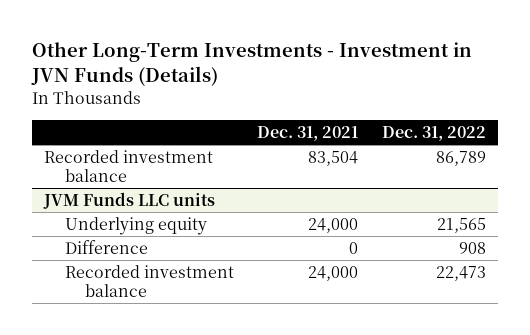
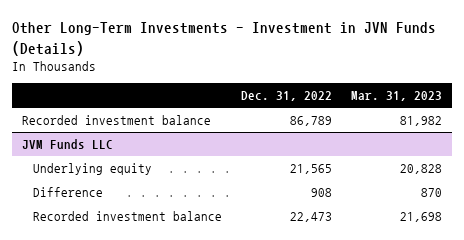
[257,125,359,141] Dec. 31, 2021 -> none
none -> [351,91,443,102] Mar. 31, 2023
[42,191,215,209] JVM Funds LLC units -> [21,139,113,150] JVM Funds LLC

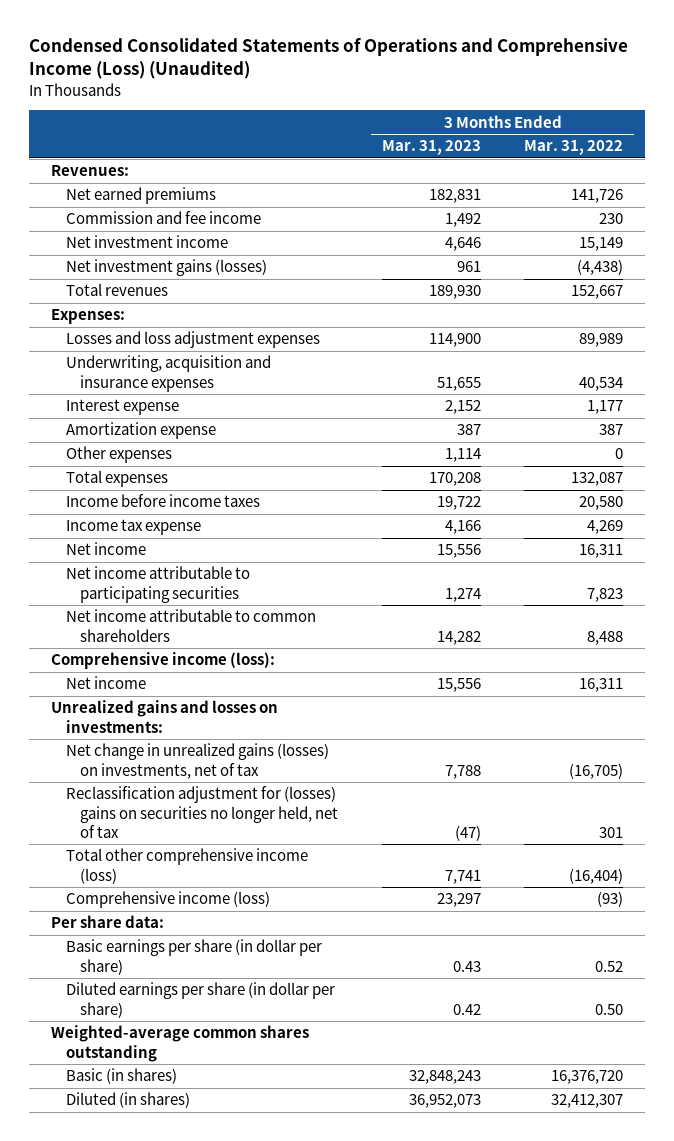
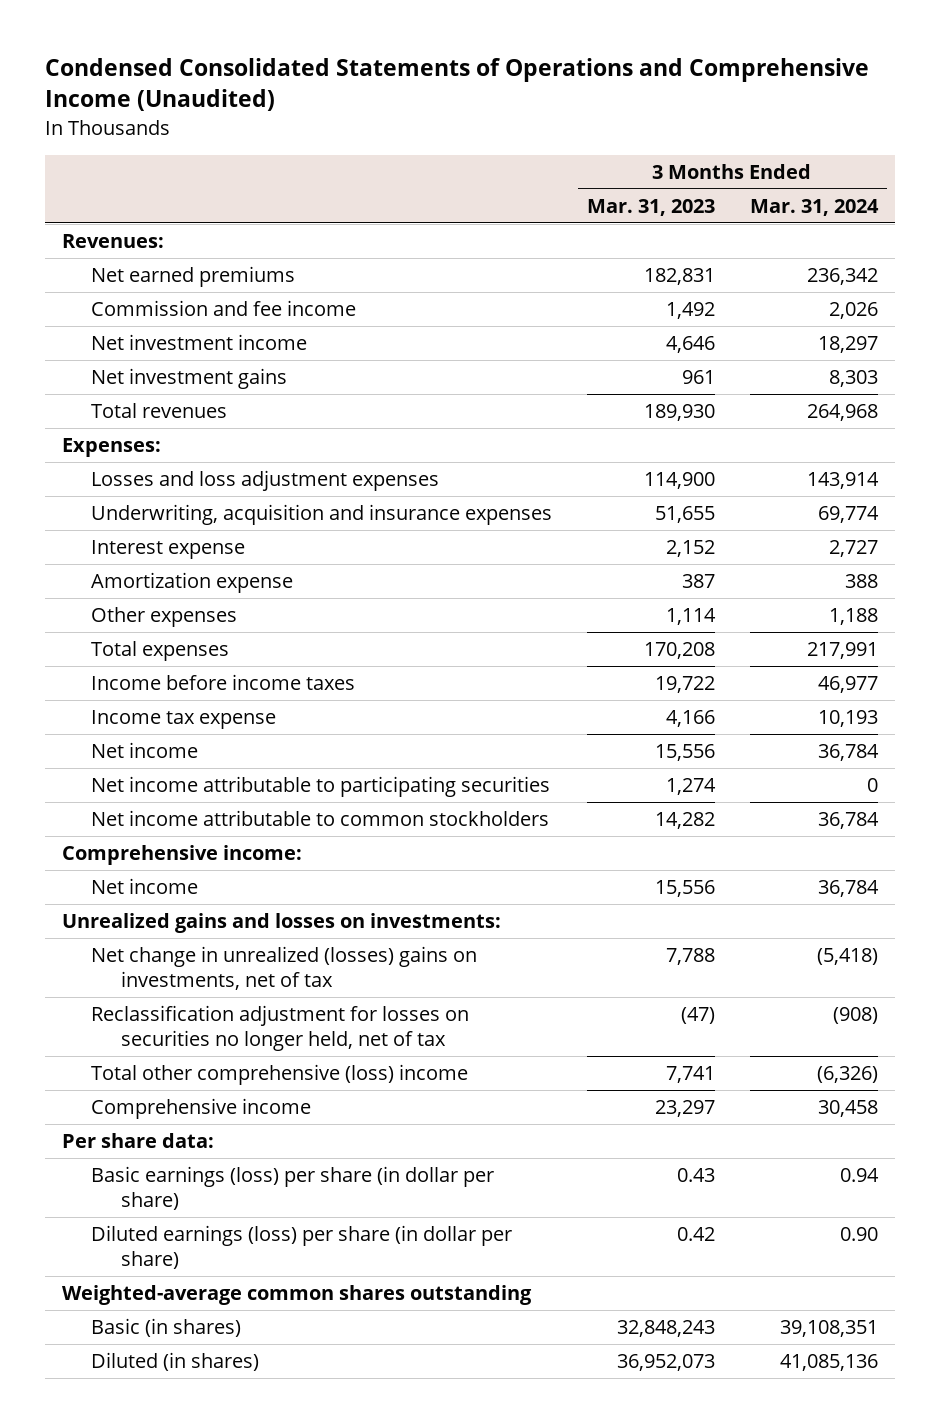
[29,38,629,80] Condensed Consolidated Statements of Operations and Comprehensive Income (Loss) (Unaudited) -> [44,58,869,112] Condensed Consolidated Statements of Operations and Comprehensive Income (Unaudited)
[524,140,624,156] Mar. 31, 2022 -> none
none -> [749,198,879,216] Mar. 31, 2024
[65,259,267,277] Net investment gains (losses) -> [91,368,288,390] Net investment gains
[65,609,316,642] Net income attributable to common shareholders -> [91,810,550,827] Net income attributable to common stockholders
[50,652,275,670] Comprehensive income (loss): -> [62,845,303,866] Comprehensive income:
[65,743,329,779] Net change in unrealized gains (losses) on investments, net of tax -> [91,946,478,991] Net change in unrealized (losses) gains on investments, net of tax
[65,786,339,838] Reclassification adjustment for (losses) gains on securities no longer held, net of tax -> [91,1005,470,1052] Reclassification adjustment for losses on securities no longer held, net of tax
[65,848,308,884] Total other comprehensive income (loss) -> [91,1064,469,1086] Total other comprehensive (loss) income
[65,891,270,909] Comprehensive income (loss) -> [91,1098,312,1120] Comprehensive income
[65,939,322,975] Basic earnings per share (in dollar per share) -> [91,1166,495,1211] Basic earnings (loss) per share (in dollar per share)
[65,982,335,1018] Diluted earnings per share (in dollar per share) -> [91,1225,513,1270] Diluted earnings (loss) per share (in dollar per share)

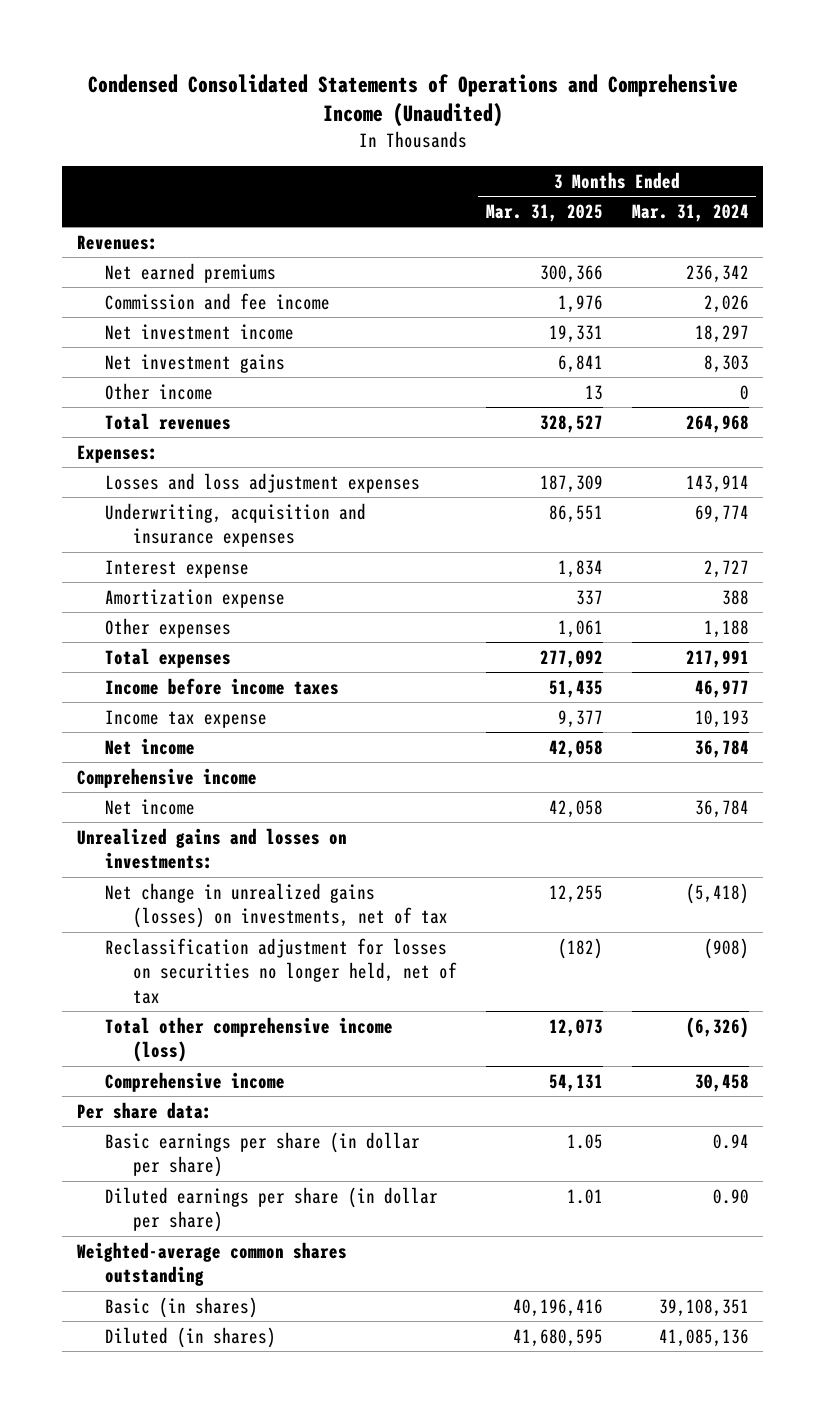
[587,198,716,216] Mar. 31, 2023 -> none
none -> [485,203,603,222] Mar. 31, 2025
none -> [104,382,213,400] Other income
[91,776,551,798] Net income attributable to participating securities -> none
[91,810,550,827] Net income attributable to common stockholders -> none
[62,845,303,866] Comprehensive income: -> [76,767,257,788] Comprehensive income
[91,946,478,991] Net change in unrealized (losses) gains on investments, net of tax -> [104,882,448,929] Net change in unrealized gains (losses) on investments, net of tax
[91,1064,469,1086] Total other comprehensive (loss) income -> [104,1016,393,1063] Total other comprehensive income (loss)
[91,1166,495,1211] Basic earnings (loss) per share (in dollar per share) -> [104,1131,420,1178] Basic earnings per share (in dollar per share)
[91,1225,513,1270] Diluted earnings (loss) per share (in dollar per share) -> [104,1186,438,1233] Diluted earnings per share (in dollar per share)

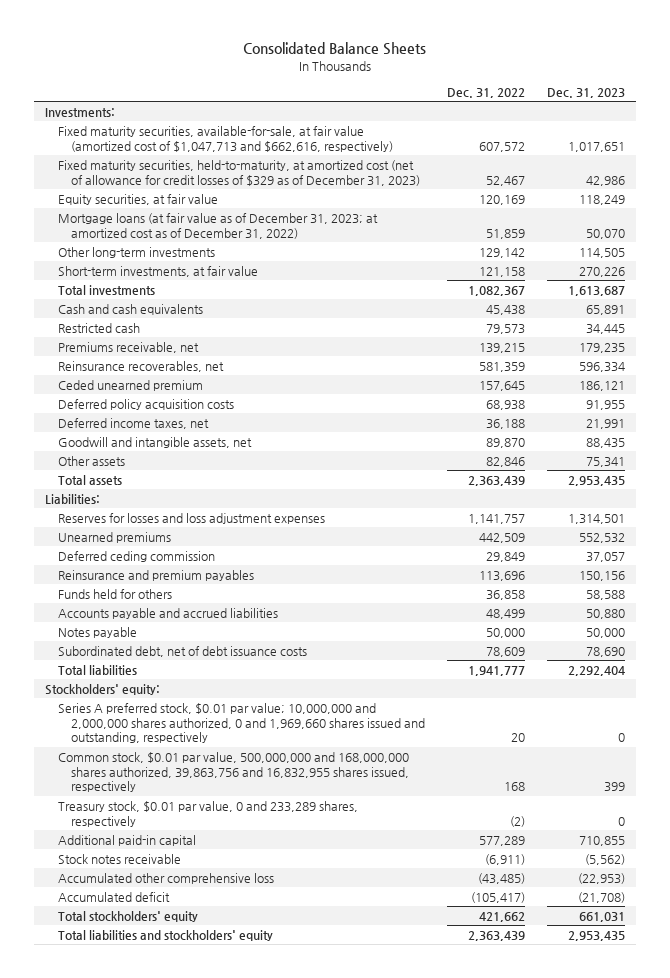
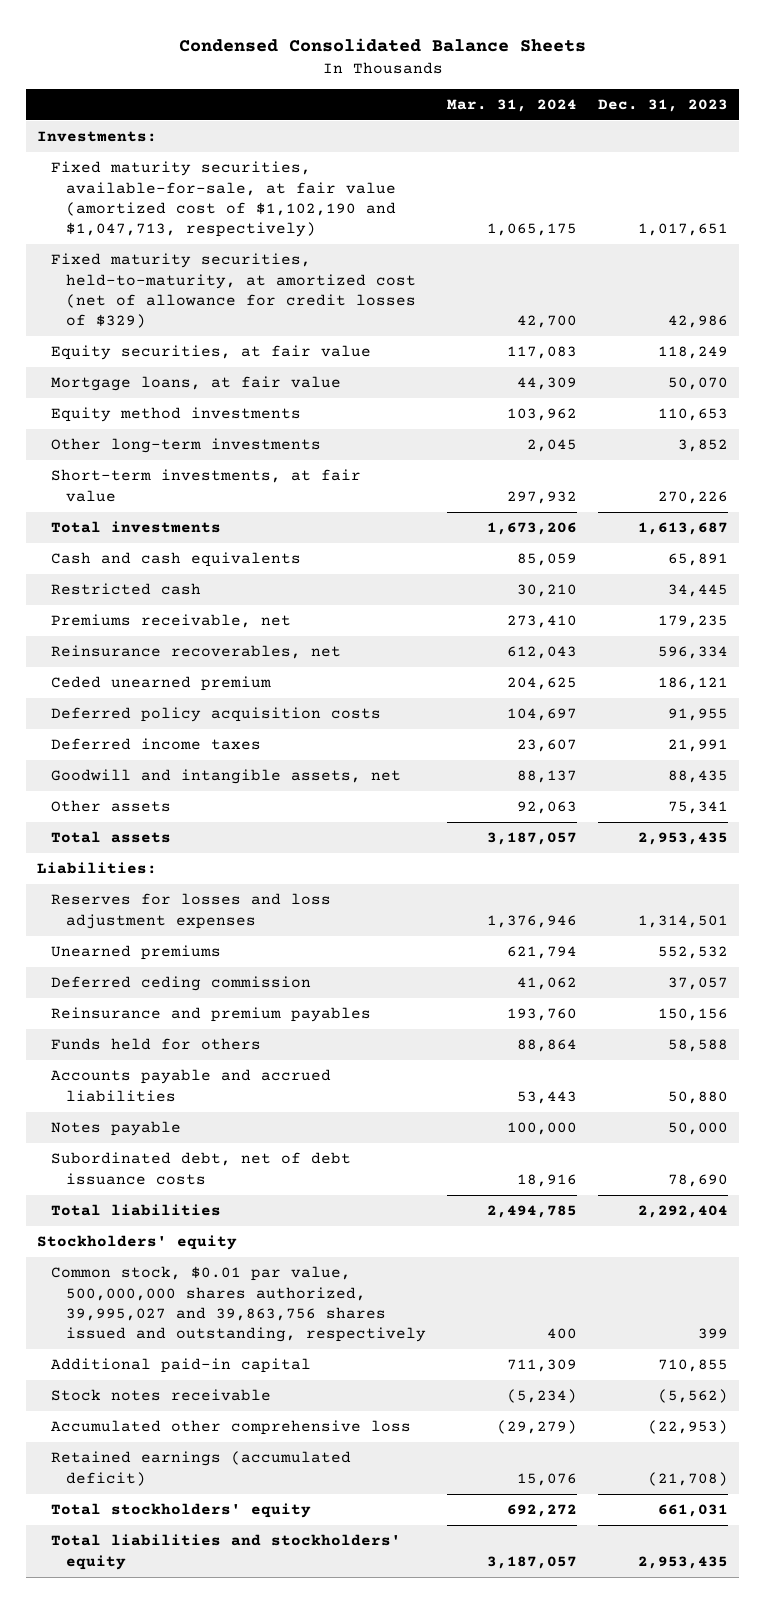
[243,42,427,56] Consolidated Balance Sheets -> [178,38,586,53] Condensed Consolidated Balance Sheets
[446,87,525,98] Dec. 31, 2022 -> none
none -> [446,98,577,112] Mar. 31, 2024
[58,125,394,152] Fixed maturity securities, available-for-sale, at fair value (amortized cost of $1,047,713 and $662,616, respectively) -> [51,161,396,238] Fixed maturity securities, available-for-sale, at fair value (amortized cost of $1,102,190 and $1,047,713, respectively)
[58,159,421,186] Fixed maturity securities, held-to-maturity, at amortized cost (net of allowance for credit losses of $329 as of December 31, 2023) -> [51,253,416,329] Fixed maturity securities, held-to-maturity, at amortized cost (net of allowance for credit losses of $329)
[58,212,379,239] Mortgage loans (at fair value as of December 31, 2023; at amortized cost as of December 31, 2022) -> [51,376,342,392] Mortgage loans, at fair value
none -> [51,407,302,423] Equity method investments
[578,247,625,258] 114,505 -> [678,439,729,453] 3,852
[58,417,210,429] Deferred income taxes, net -> [51,738,262,751] Deferred income taxes
[58,702,426,744] Series A preferred stock, $0.01 par value; 10,000,000 and 2,000,000 shares authorized, 0 and 1,969,660 shares issued and outstanding, respectively -> none
[58,800,359,827] Treasury stock, $0.01 par value, 0 and 233,289 shares, respectively -> none
[45,683,161,695] Stockholders' equity: -> [37,1235,238,1251] Stockholders' equity
[58,751,410,793] Common stock, $0.01 par value, 500,000,000 and 168,000,000 shares authorized, 39,863,756 and 16,832,955 shares issued, respectively -> [51,1266,426,1343] Common stock, $0.01 par value, 500,000,000 shares authorized, 39,995,027 and 39,863,756 shares issued and outstanding, respectively
[58,891,171,902] Accumulated deficit -> [51,1451,352,1486] Retained earnings (accumulated deficit)

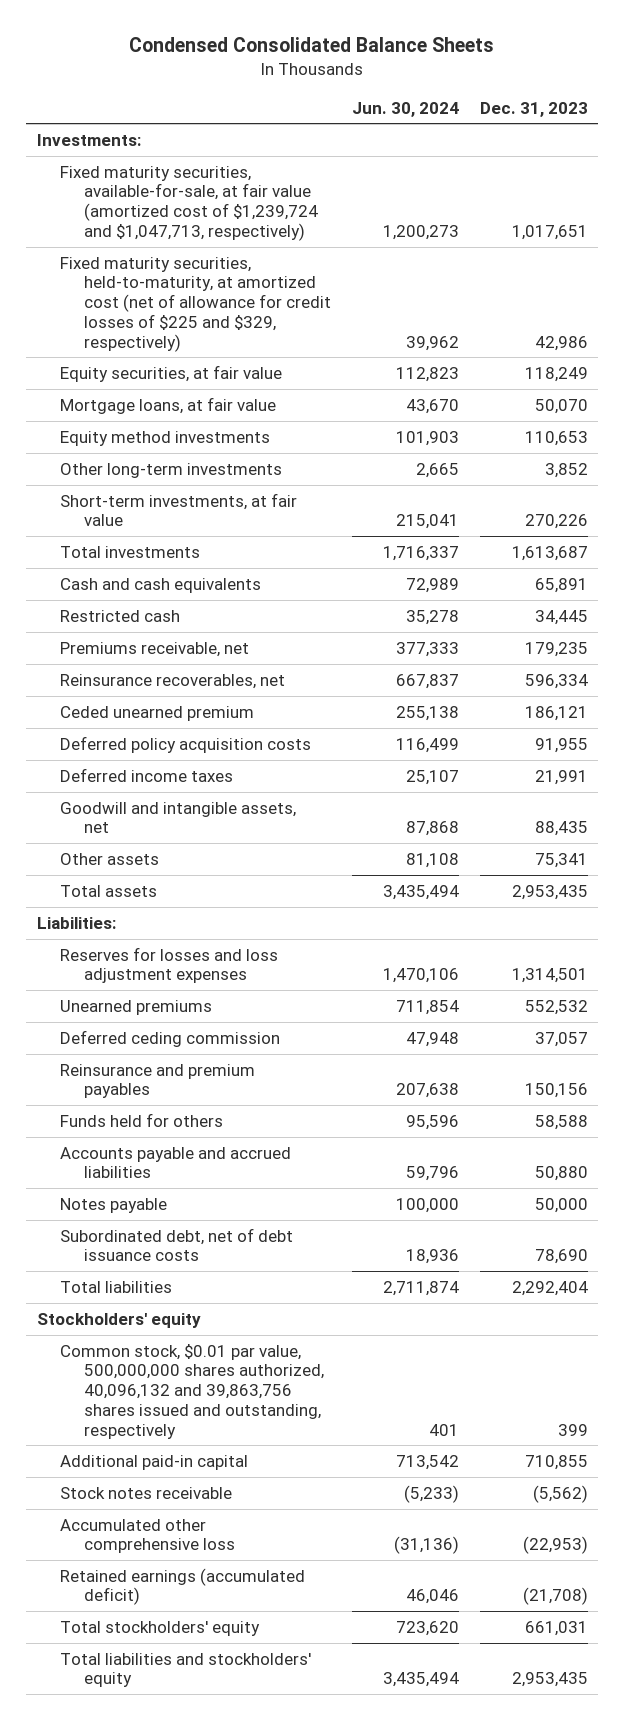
[446,98,577,112] Mar. 31, 2024 -> none
none -> [351,101,459,117] Jun. 30, 2024
[51,161,396,238] Fixed maturity securities, available-for-sale, at fair value (amortized cost of $1,102,190 and $1,047,713, respectively) -> [60,165,318,241] Fixed maturity securities, available-for-sale, at fair value (amortized cost of $1,239,724 and $1,047,713, respectively)
[51,253,416,329] Fixed maturity securities, held-to-maturity, at amortized cost (net of allowance for credit losses of $329) -> [60,256,331,352] Fixed maturity securities, held-to-maturity, at amortized cost (net of allowance for credit losses of $225 and $329, respectively)
[51,1266,426,1343] Common stock, $0.01 par value, 500,000,000 shares authorized, 39,995,027 and 39,863,756 shares issued and outstanding, respectively -> [60,1343,324,1439] Common stock, $0.01 par value, 500,000,000 shares authorized, 40,096,132 and 39,863,756 shares issued and outstanding, respectively

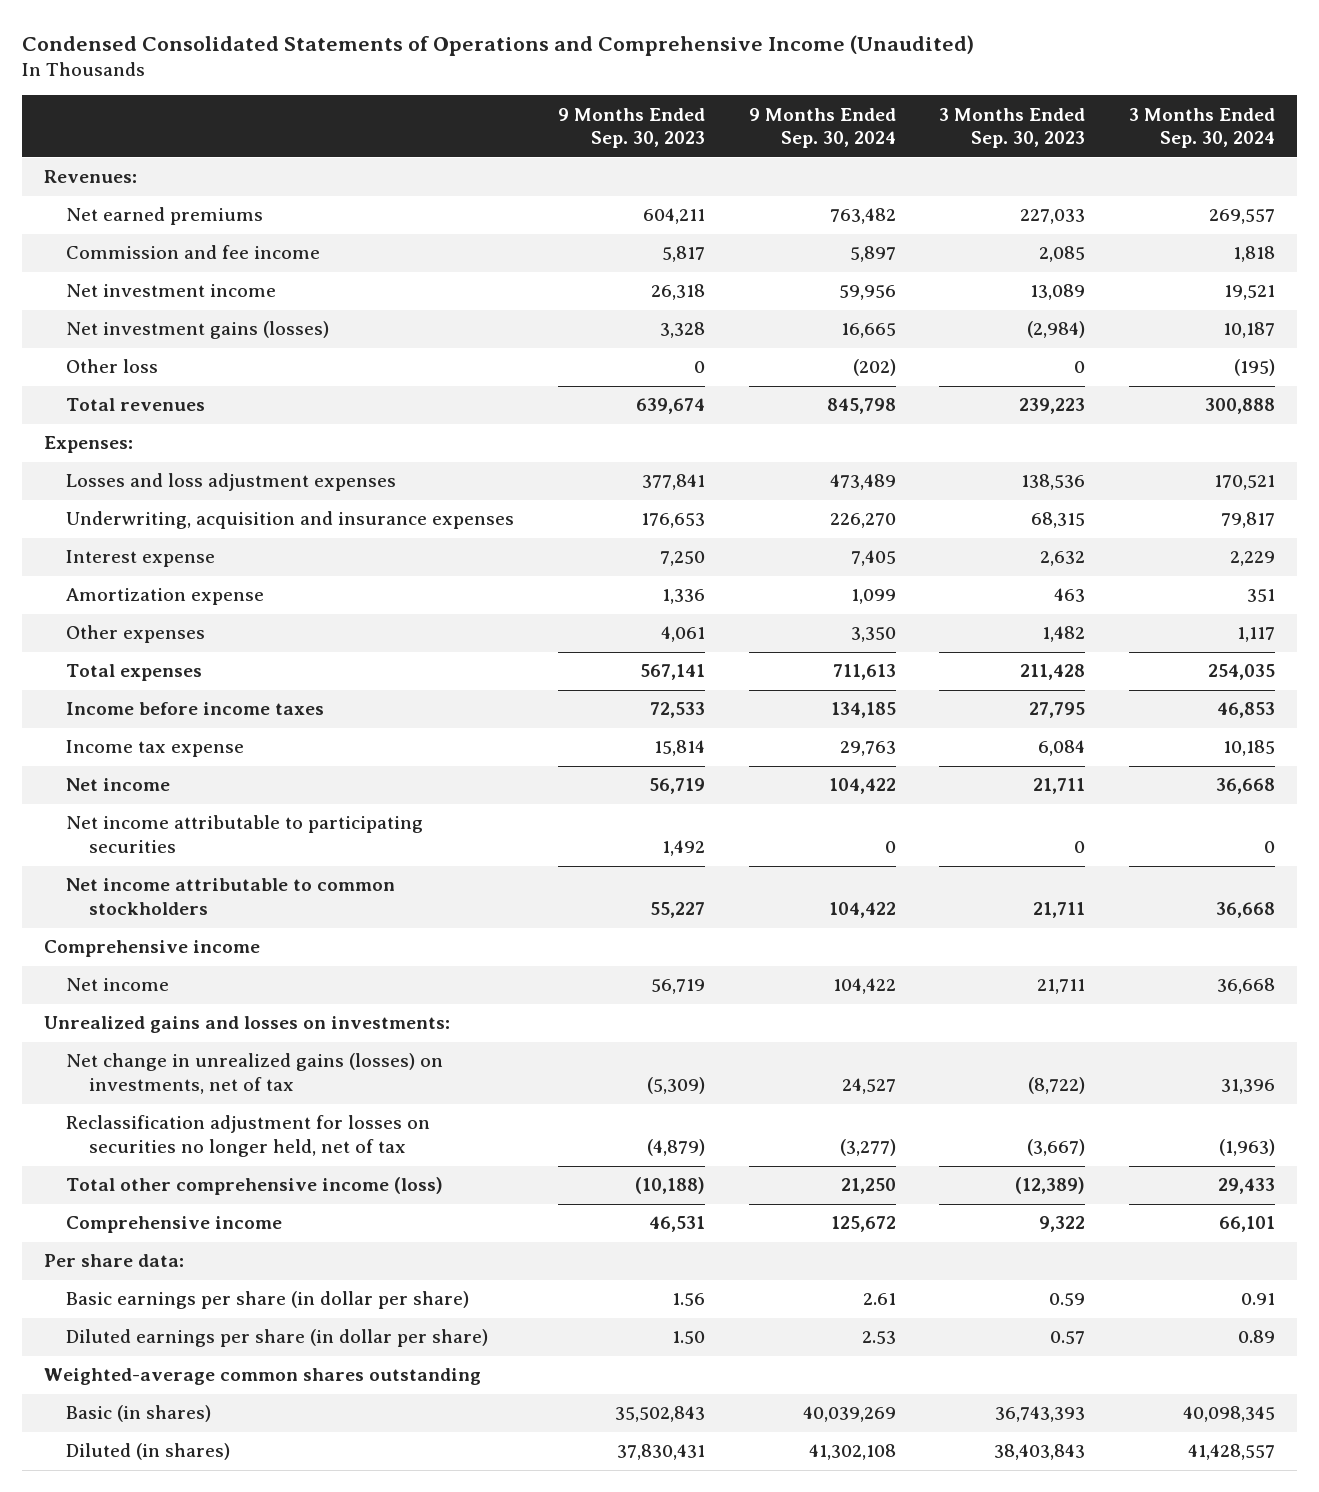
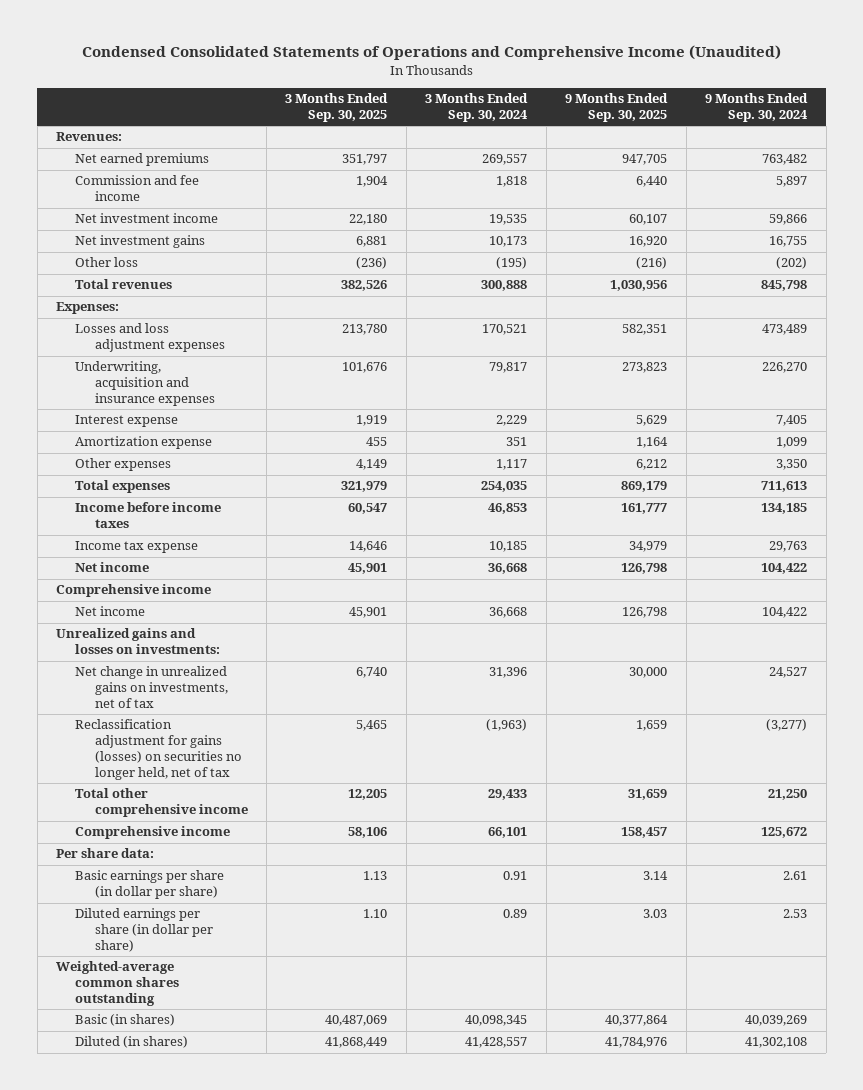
[558,107,706,149] 9 Months Ended Sep. 30, 2023 -> none
[939,107,1086,149] 3 Months Ended Sep. 30, 2023 -> none
none -> [285,93,389,123] 3 Months Ended Sep. 30, 2025
none -> [565,93,669,123] 9 Months Ended Sep. 30, 2025
[838,285,896,301] 59,956 -> [769,214,808,226] 59,866
[1224,285,1276,301] 19,521 -> [489,214,528,226] 19,535
[66,321,330,340] Net investment gains (losses) -> [75,235,206,249] Net investment gains
[840,323,896,339] 16,665 -> [769,236,808,248] 16,755
[1223,322,1276,339] 10,187 -> [489,236,528,248] 10,173
[66,815,424,854] Net income attributable to participating securities -> none
[66,878,396,916] Net income attributable to common stockholders -> none
[66,1053,444,1095] Net change in unrealized gains (losses) on investments, net of tax -> [75,666,228,709] Net change in unrealized gains on investments, net of tax
[66,1115,431,1158] Reclassification adjustment for losses on securities no longer held, net of tax -> [75,719,242,781] Reclassification adjustment for gains (losses) on securities no longer held, net of tax
[66,1177,444,1196] Total other comprehensive income (loss) -> [75,788,248,818] Total other comprehensive income

